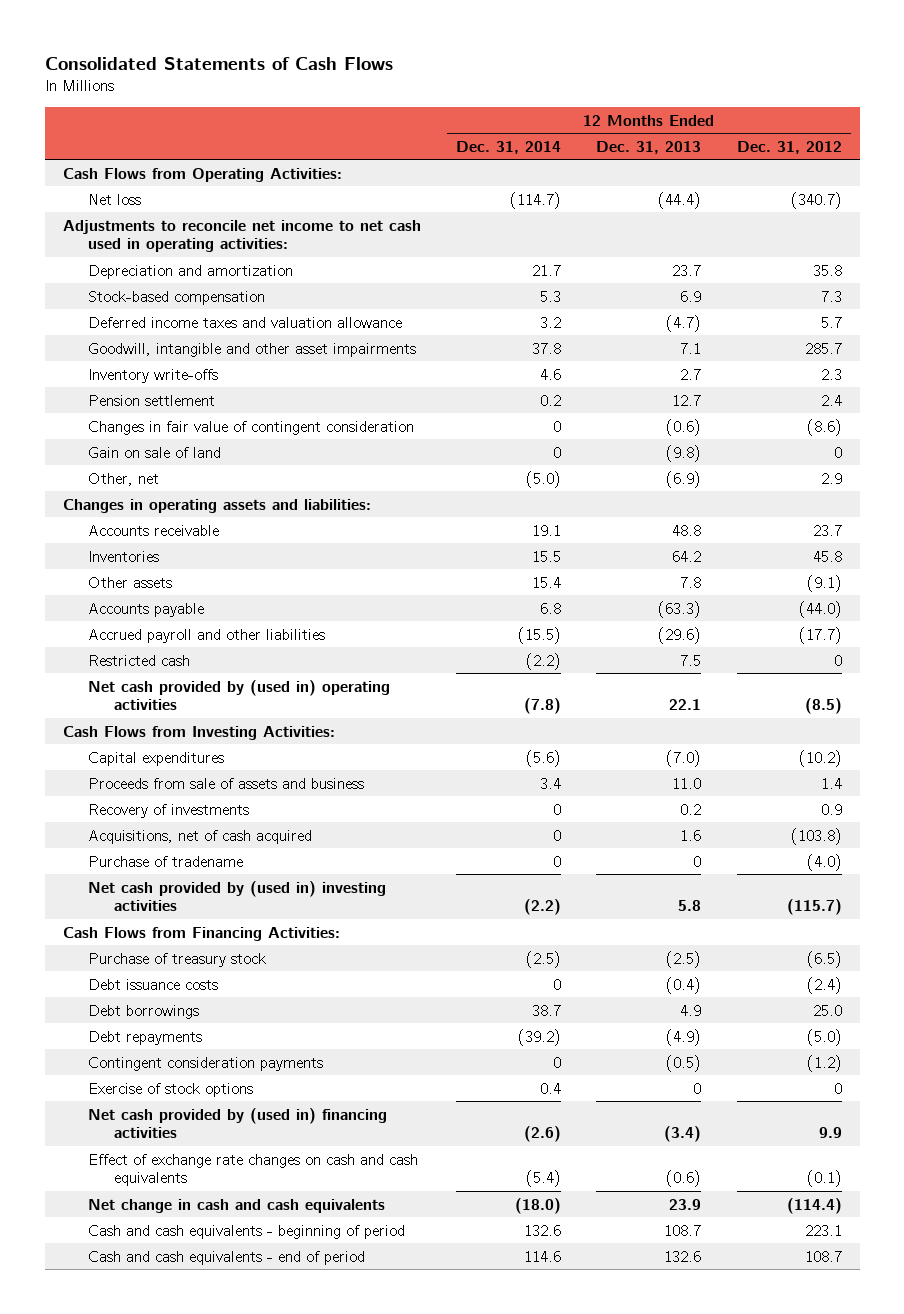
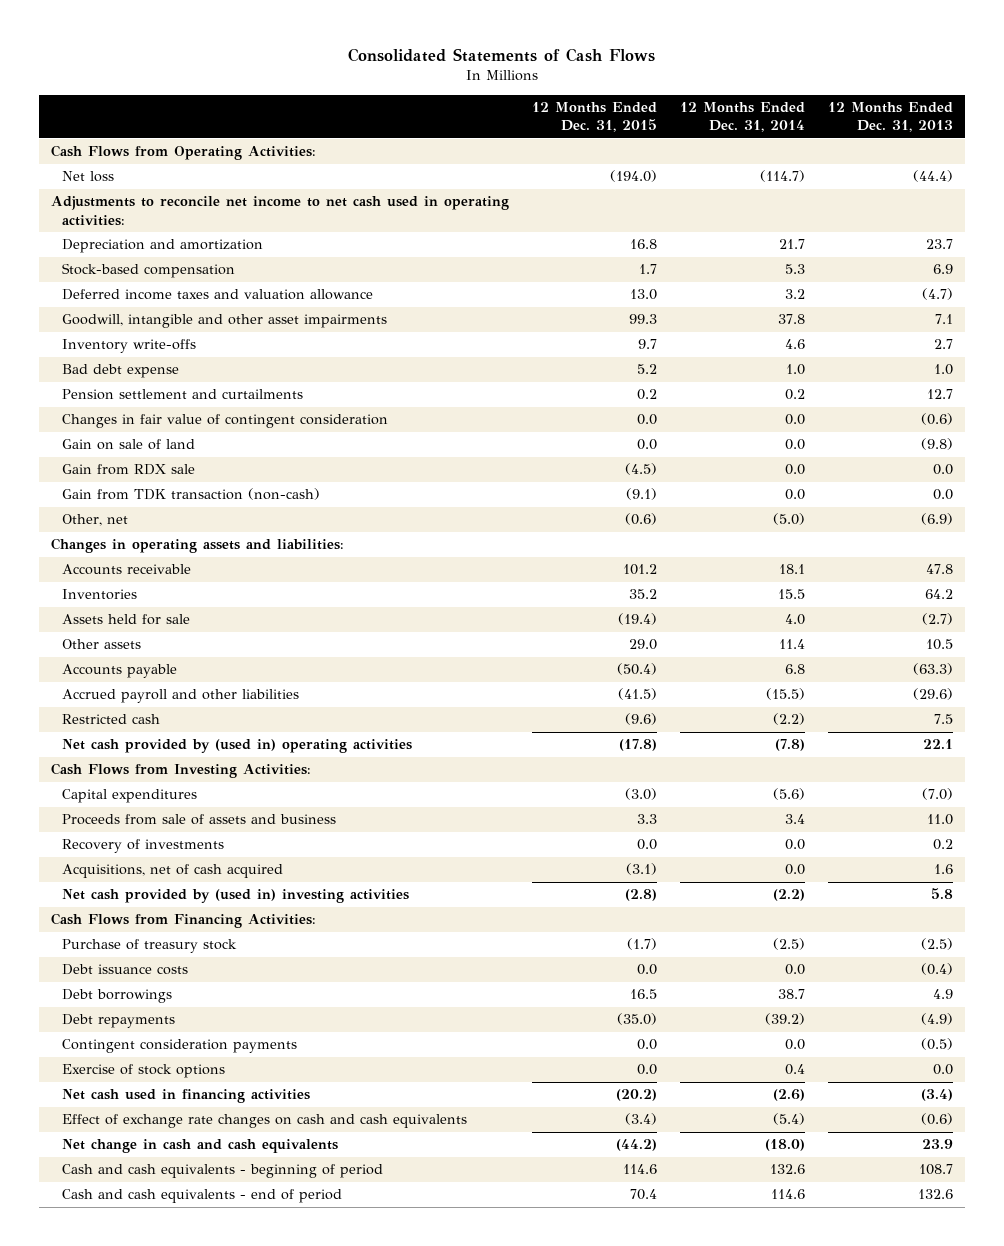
[736,140,842,154] Dec. 31, 2012 -> none
none -> [531,101,657,133] 12 Months Ended Dec. 31, 2015
none -> [61,364,179,379] Bad debt expense
[88,394,216,406] Pension settlement -> [61,389,303,401] Pension settlement and curtailments
[552,420,561,432] 0 -> [785,414,806,426] 0.0
[552,446,561,458] 0 -> [785,439,806,451] 0.0
none -> [61,464,195,476] Gain from RDX sale
none -> [61,488,320,501] Gain from TDK transaction (non-cash)
[531,524,561,536] 19.1 -> [779,564,806,575] 18.1
[672,524,702,536] 48.8 -> [926,564,954,575] 47.8
none -> [61,614,190,626] Assets held for sale
[531,576,561,588] 15.4 -> [779,639,806,650] 11.4
[680,576,702,588] 7.8 -> [926,639,954,651] 10.5
[88,855,244,867] Purchase of tradename -> none
[552,803,561,815] 0 -> [785,839,806,851] 0.0
[552,829,561,841] 0 -> [785,864,806,876] 0.0
[552,978,561,990] 0 -> [785,964,806,976] 0.0
[552,1056,561,1068] 0 -> [785,1039,806,1051] 0.0
[693,1082,702,1094] 0 -> [933,1064,954,1076] 0.0
[88,1107,388,1139] Net cash provided by (used in) financing activities -> [61,1089,310,1104] Net cash used in financing activities

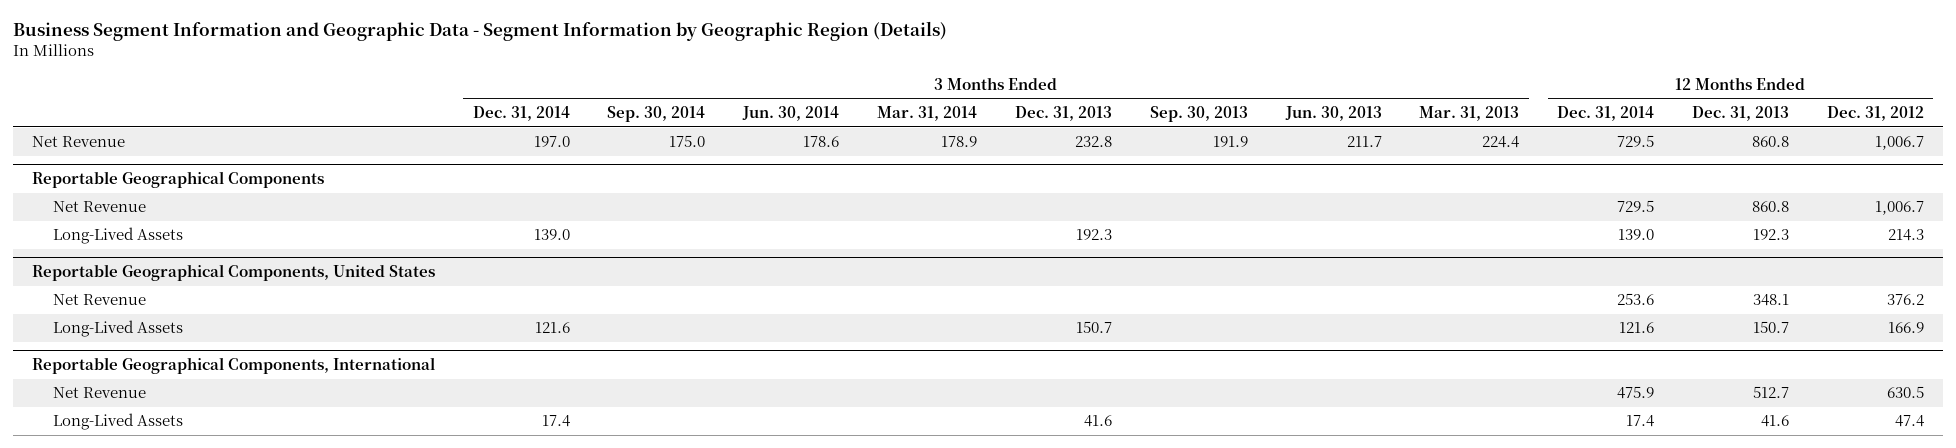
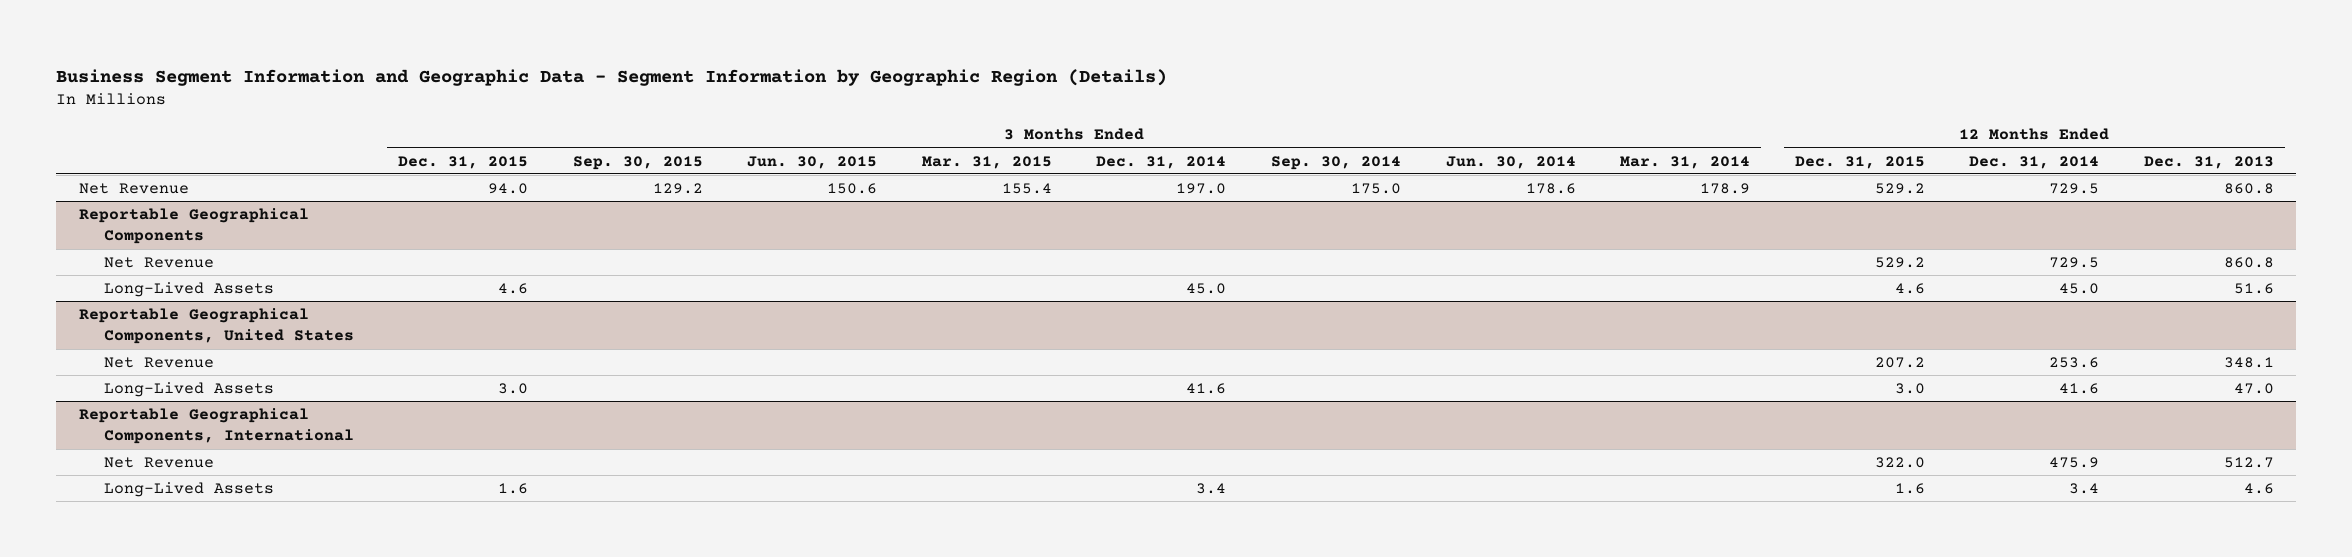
[1014,105,1112,121] Dec. 31, 2013 -> none
[1149,105,1248,122] Sep. 30, 2013 -> none
[1284,105,1382,121] Jun. 30, 2013 -> none
[1419,105,1520,121] Mar. 31, 2013 -> none
[1826,105,1924,121] Dec. 31, 2012 -> none
none -> [398,155,529,169] Dec. 31, 2015
none -> [572,155,703,170] Sep. 30, 2015
none -> [747,155,878,169] Jun. 30, 2015
none -> [921,155,1052,169] Mar. 31, 2015
none -> [1794,155,1925,169] Dec. 31, 2015
[533,229,570,241] 139.0 -> [1186,283,1227,295] 45.0
[1618,229,1655,241] 139.0 -> [2059,283,2100,295] 45.0
[1752,229,1789,241] 192.3 -> [2233,283,2274,295] 51.6
[534,322,570,334] 121.6 -> [1186,383,1227,395] 41.6
[1619,322,1655,334] 121.6 -> [2059,383,2100,395] 41.6
[1752,321,1789,334] 150.7 -> [2233,383,2274,395] 47.0
[541,415,570,428] 17.4 -> [1196,483,1227,495] 3.4
[1626,415,1655,428] 17.4 -> [2069,483,2100,495] 3.4
[1760,415,1789,428] 41.6 -> [2243,483,2274,495] 4.6

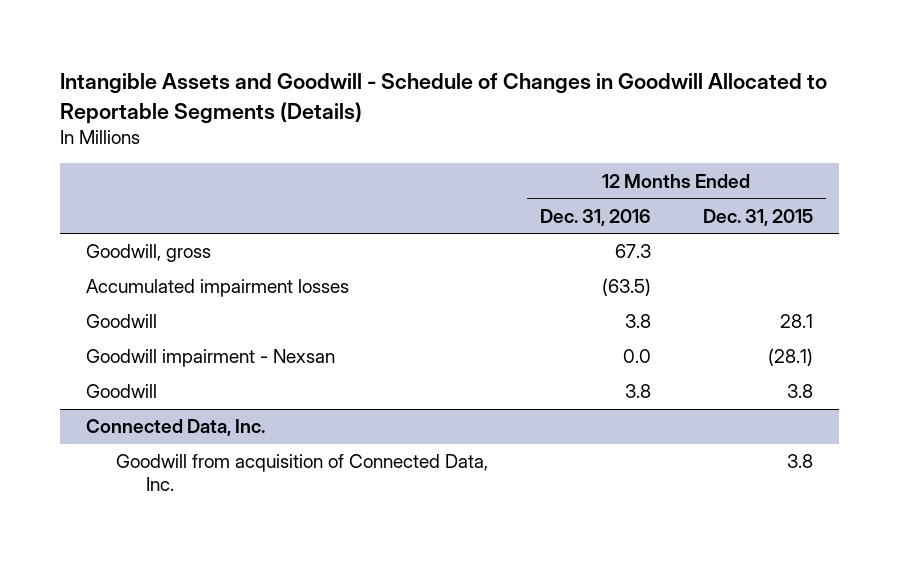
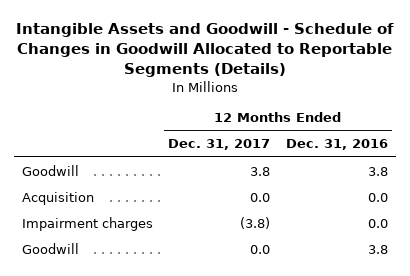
[702,208,813,226] Dec. 31, 2015 -> none
none -> [168,139,271,151] Dec. 31, 2017
[86,244,212,263] Goodwill, gross -> none
[86,279,350,298] Accumulated impairment losses -> none
none -> [21,191,94,205] Acquisition
[86,349,336,368] Goodwill impairment - Nexsan -> [21,216,153,231] Impairment charges
[86,419,266,437] Connected Data, Inc. -> none
[116,454,489,491] Goodwill from acquisition of Connected Data, Inc. -> none

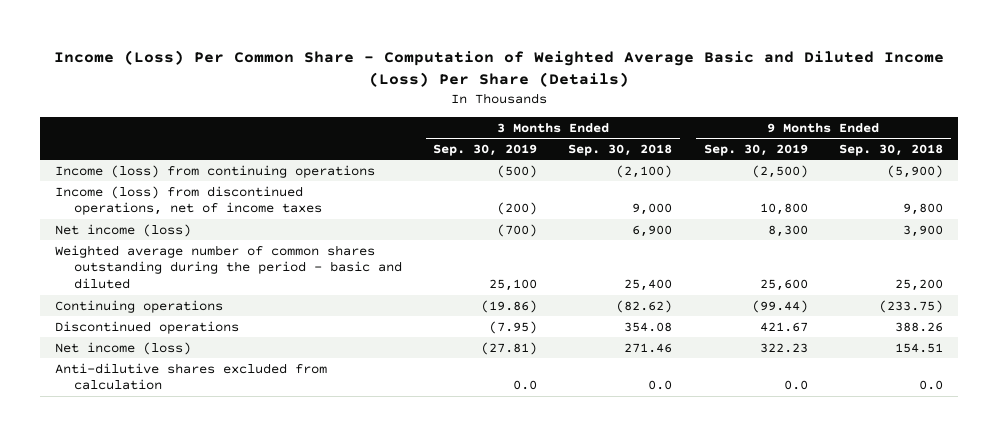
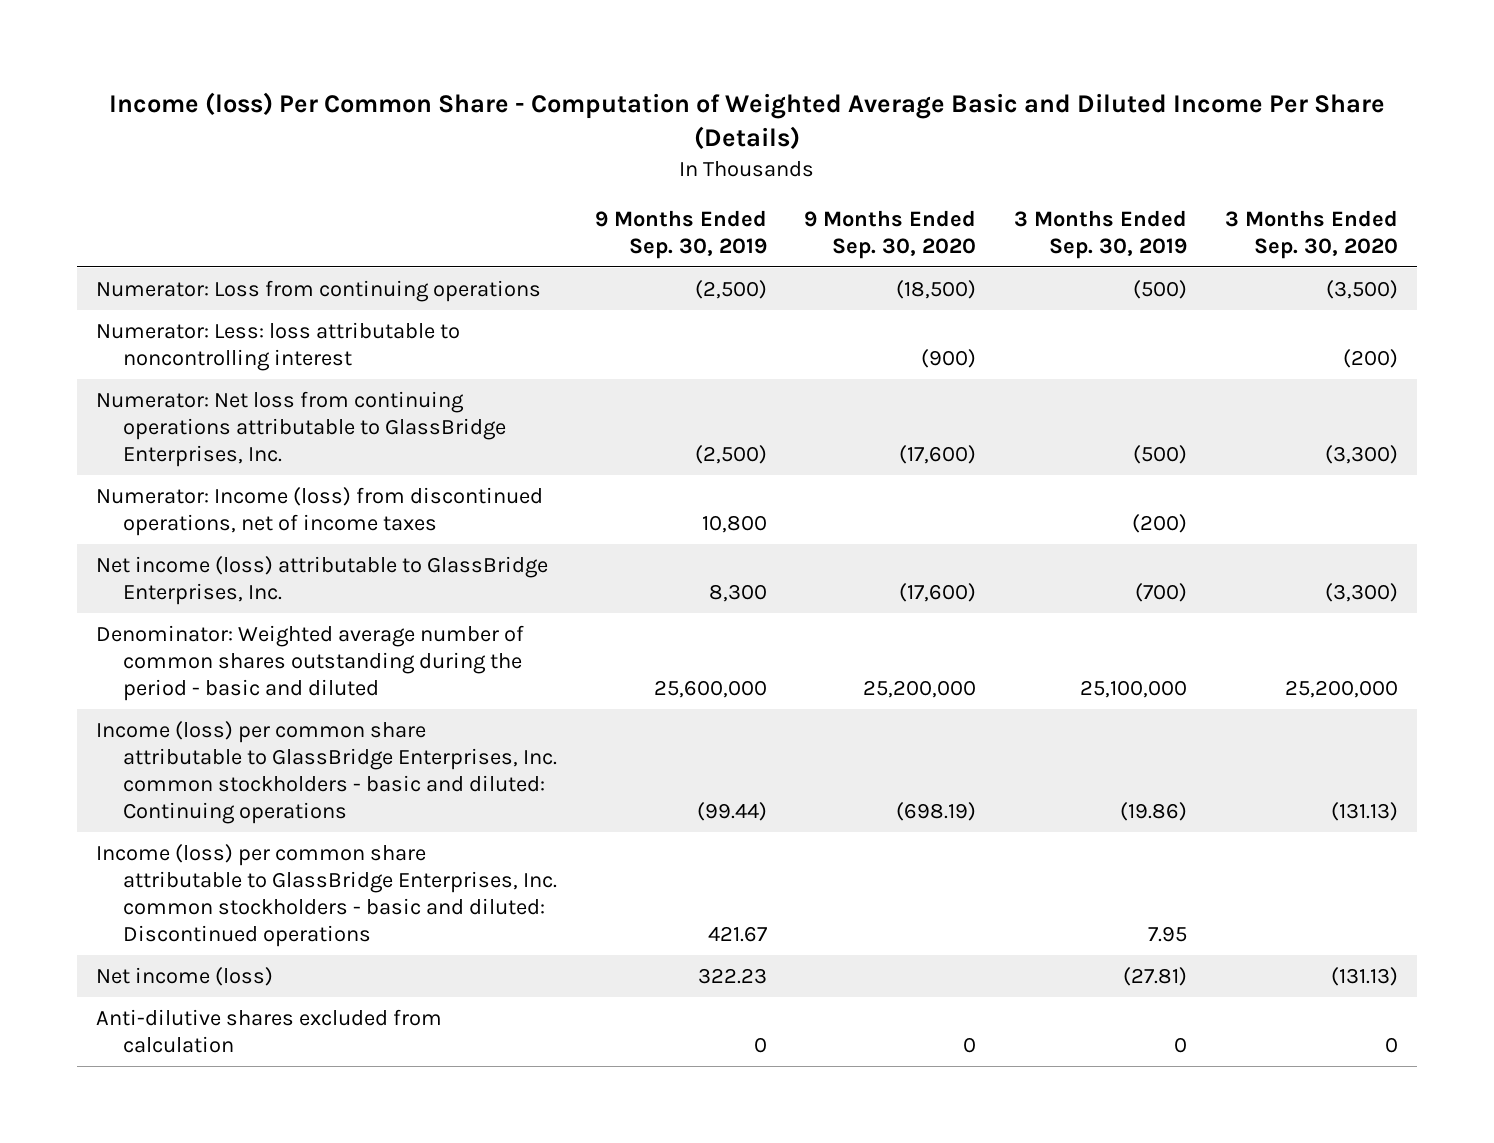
[54,49,945,87] Income (Loss) Per Common Share - Computation of Weighted Average Basic and Diluted Income (Loss) Per Share (Details) -> [109,91,1386,151] Income (loss) Per Common Share - Computation of Weighted Average Basic and Diluted Income Per Share (Details)
[568,144,673,157] Sep. 30, 2018 -> none
[838,144,943,157] Sep. 30, 2018 -> none
none -> [804,210,977,260] 9 Months Ended Sep. 30, 2020
none -> [1225,210,1399,260] 3 Months Ended Sep. 30, 2020
[55,320,240,334] Discontinued operations -> none
[55,164,376,178] Income (loss) from continuing operations -> [96,279,542,302] Numerator: Loss from continuing operations
none -> [96,321,461,371] Numerator: Less: loss attributable to noncontrolling interest
none -> [96,390,506,468] Numerator: Net loss from continuing operations attributable to GlassBridge Enterprises, Inc.
[55,185,323,216] Income (loss) from discontinued operations, net of income taxes -> [96,486,544,536] Numerator: Income (loss) from discontinued operations, net of income taxes
[55,223,192,237] Net income (loss) -> [96,555,549,605] Net income (loss) attributable to GlassBridge Enterprises, Inc.
[55,244,403,290] Weighted average number of common shares outstanding during the period - basic and diluted -> [96,624,525,702] Denominator: Weighted average number of common shares outstanding during the period - basic and diluted
[489,279,538,292] 25,100 -> [1080,680,1188,699] 25,100,000
[759,279,808,292] 25,600 -> [653,680,767,699] 25,600,000
[55,299,224,313] Continuing operations -> [96,720,557,825] Income (loss) per common share attributable to GlassBridge Enterprises, Inc. common stockholders - basic and diluted: Continuing operations
none -> [96,843,557,948] Income (loss) per common share attributable to GlassBridge Enterprises, Inc. common stockholders - basic and diluted: Discontinued operations
[513,380,538,391] 0.0 -> [1174,1036,1188,1053] 0
[783,380,808,391] 0.0 -> [753,1036,767,1053] 0

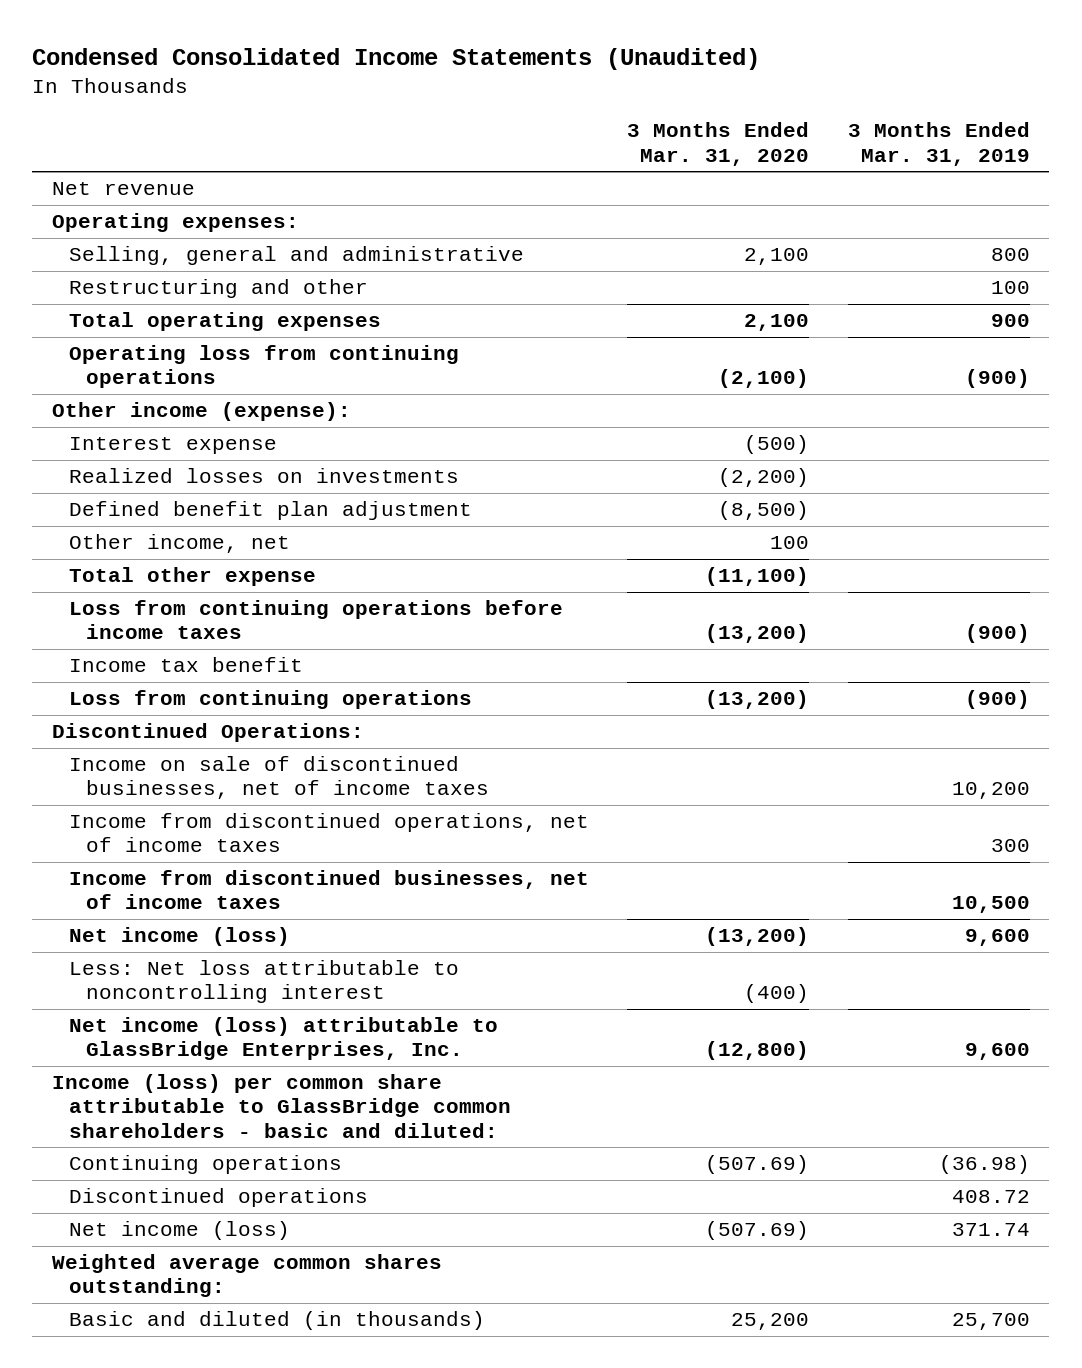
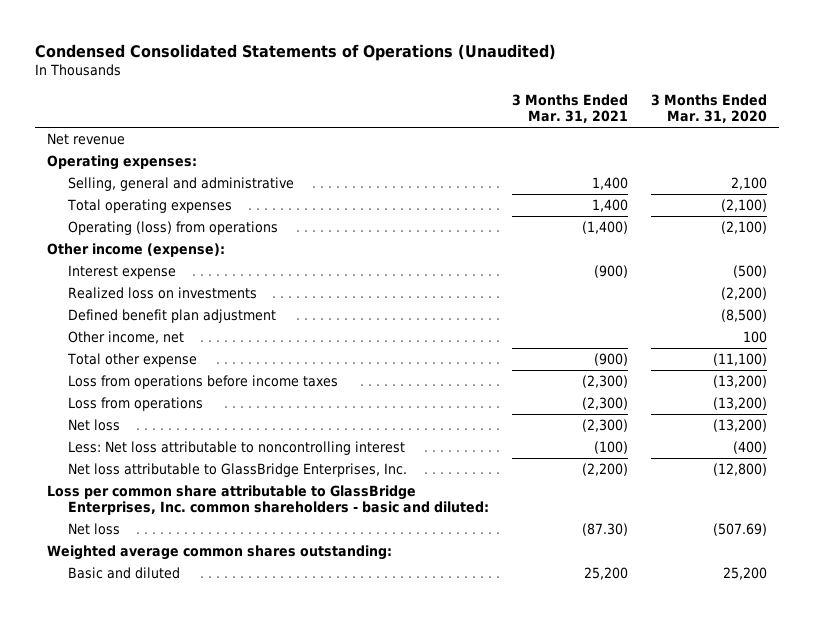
[32,47,761,70] Condensed Consolidated Income Statements (Unaudited) -> [35,43,557,61] Condensed Consolidated Statements of Operations (Unaudited)
[847,122,1030,166] 3 Months Ended Mar. 31, 2019 -> none
none -> [512,94,629,124] 3 Months Ended Mar. 31, 2021
[68,279,368,299] Restructuring and other -> none
[744,314,810,332] 2,100 -> [721,199,768,213] (2,100)
[68,345,459,389] Operating loss from continuing operations -> [67,221,278,236] Operating (loss) from operations
[68,468,459,484] Realized losses on investments -> [67,287,257,300] Realized loss on investments
[68,657,303,673] Income tax benefit -> none
[51,723,364,743] Discontinued Operations: -> none
[68,756,490,800] Income on sale of discontinued businesses, net of income taxes -> none
[68,813,589,853] Income from discontinued operations, net of income taxes -> none
[68,870,589,910] Income from discontinued businesses, net of income taxes -> none
[68,600,563,640] Loss from continuing operations before income taxes -> [67,375,338,390] Loss from operations before income taxes
[68,690,472,710] Loss from continuing operations -> [67,397,203,412] Loss from operations
[68,927,290,947] Net income (loss) -> [67,419,120,432] Net loss
[68,1155,342,1175] Continuing operations -> none
[68,1188,368,1208] Discontinued operations -> none
[68,1017,498,1061] Net income (loss) attributable to GlassBridge Enterprises, Inc. -> [67,463,407,478] Net loss attributable to GlassBridge Enterprises, Inc.
[51,1074,511,1138] Income (loss) per common share attributable to GlassBridge common shareholders - basic and diluted: -> [46,485,489,516] Loss per common share attributable to GlassBridge Enterprises, Inc. common shareholders - basic and diluted:
[68,1221,290,1241] Net income (loss) -> [67,523,120,536] Net loss
[68,1311,485,1331] Basic and diluted (in thousands) -> [67,567,180,580] Basic and diluted

